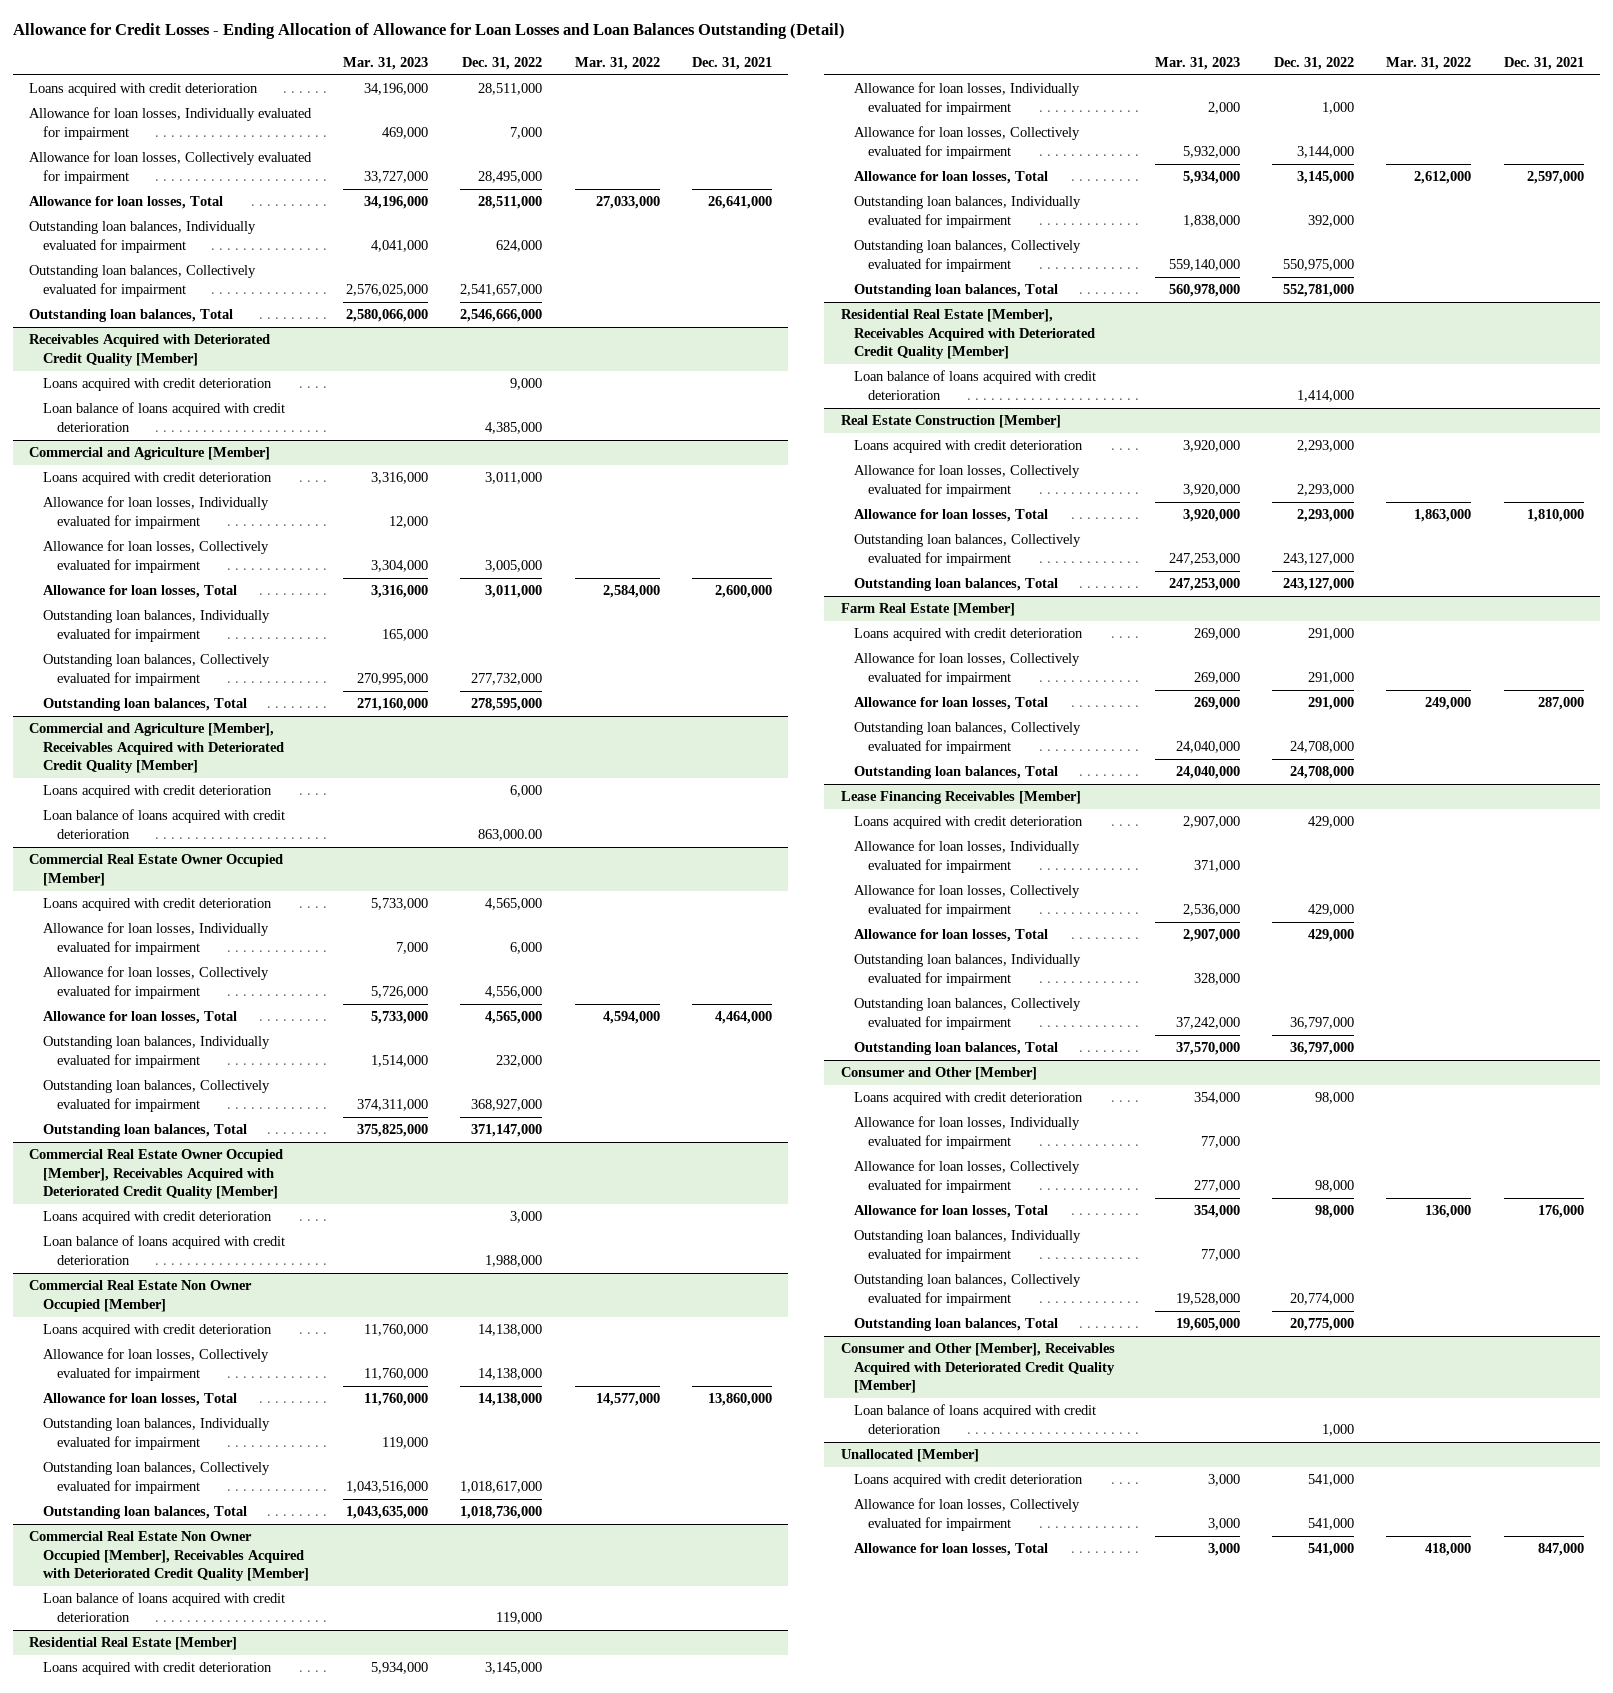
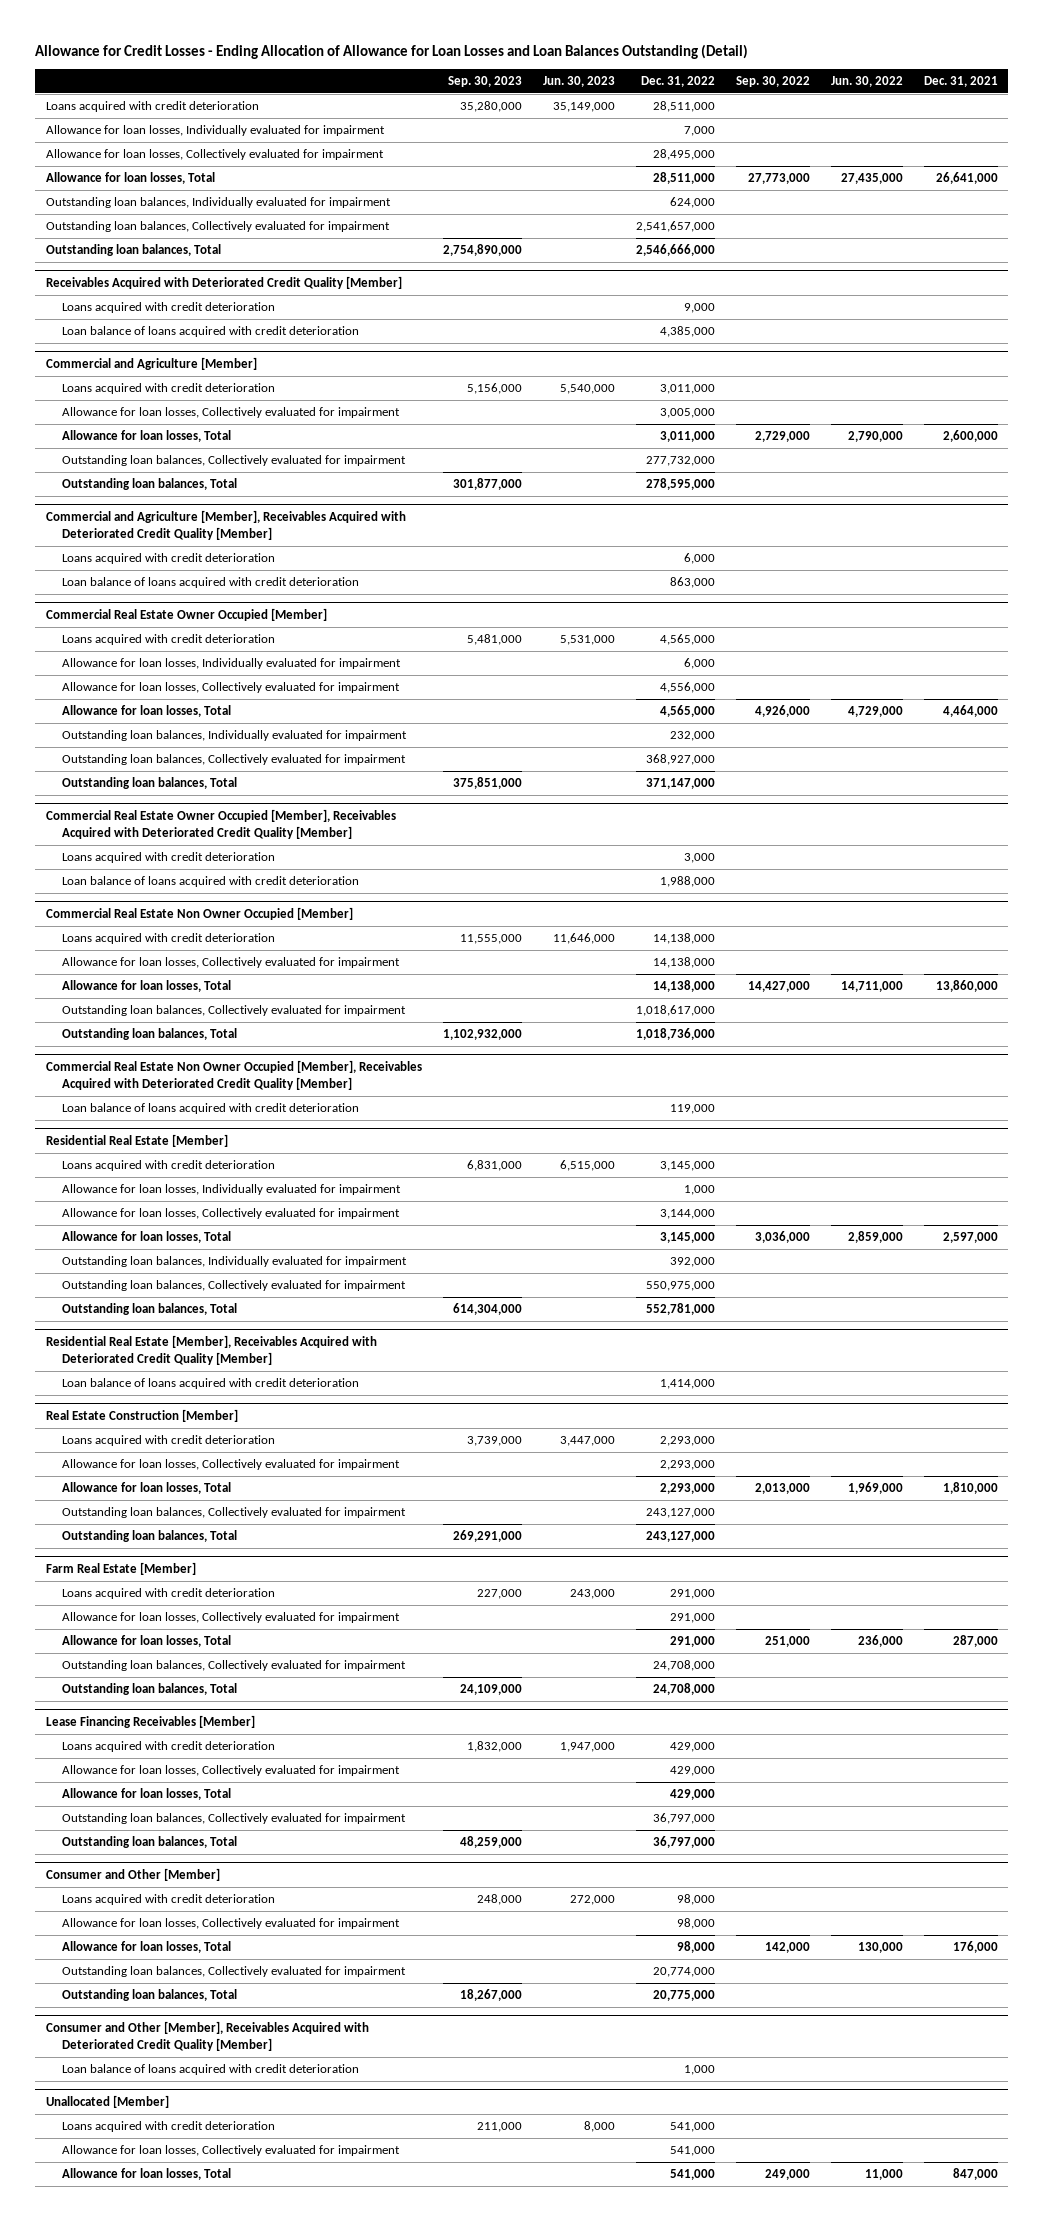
[343,56,429,70] Mar. 31, 2023 -> none
[574,56,660,70] Mar. 31, 2022 -> none
none -> [447,76,522,88] Sep. 30, 2023
none -> [542,76,615,88] Jun. 30, 2023
none -> [735,76,810,88] Sep. 30, 2022
none -> [830,76,903,88] Jun. 30, 2022
[42,496,269,529] Allowance for loan losses, Individually evaluated for impairment -> none
[42,610,270,642] Outstanding loan balances, Individually evaluated for impairment -> none
[478,828,543,841] 863,000.00 -> [669,577,715,589] 863,000
[42,1418,270,1450] Outstanding loan balances, Individually evaluated for impairment -> none
[854,840,1081,873] Allowance for loan losses, Individually evaluated for impairment -> none
[854,954,1082,986] Outstanding loan balances, Individually evaluated for impairment -> none
[854,1116,1081,1149] Allowance for loan losses, Individually evaluated for impairment -> none
[854,1230,1082,1262] Outstanding loan balances, Individually evaluated for impairment -> none

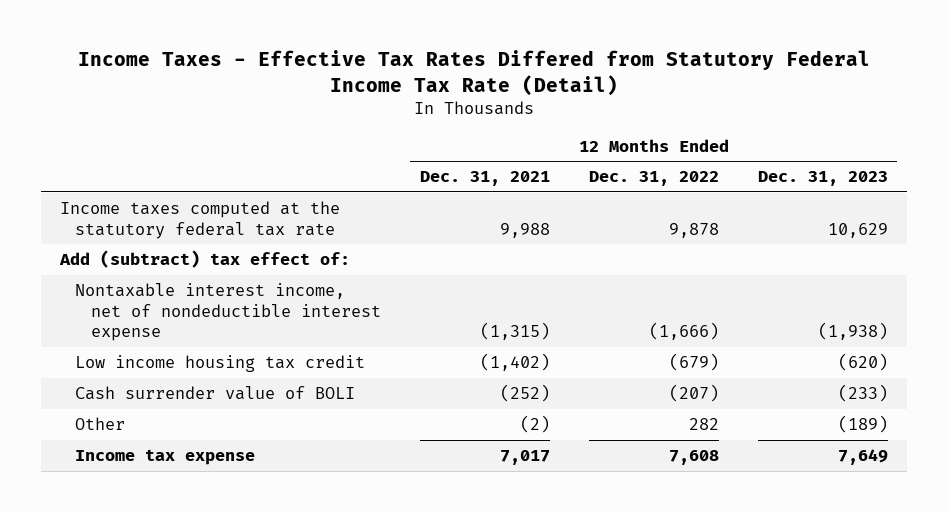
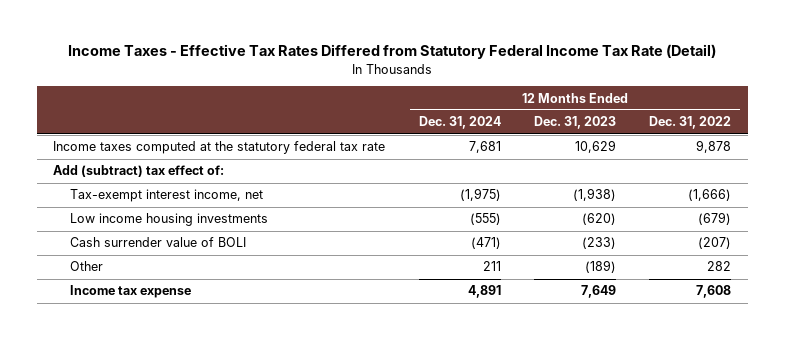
[419,171,550,187] Dec. 31, 2021 -> none
none -> [418,116,501,130] Dec. 31, 2024
[75,283,381,342] Nontaxable interest income, net of nondeductible interest expense -> [70,189,264,203] Tax-exempt interest income, net
[75,355,366,373] Low income housing tax credit -> [70,213,269,227] Low income housing investments

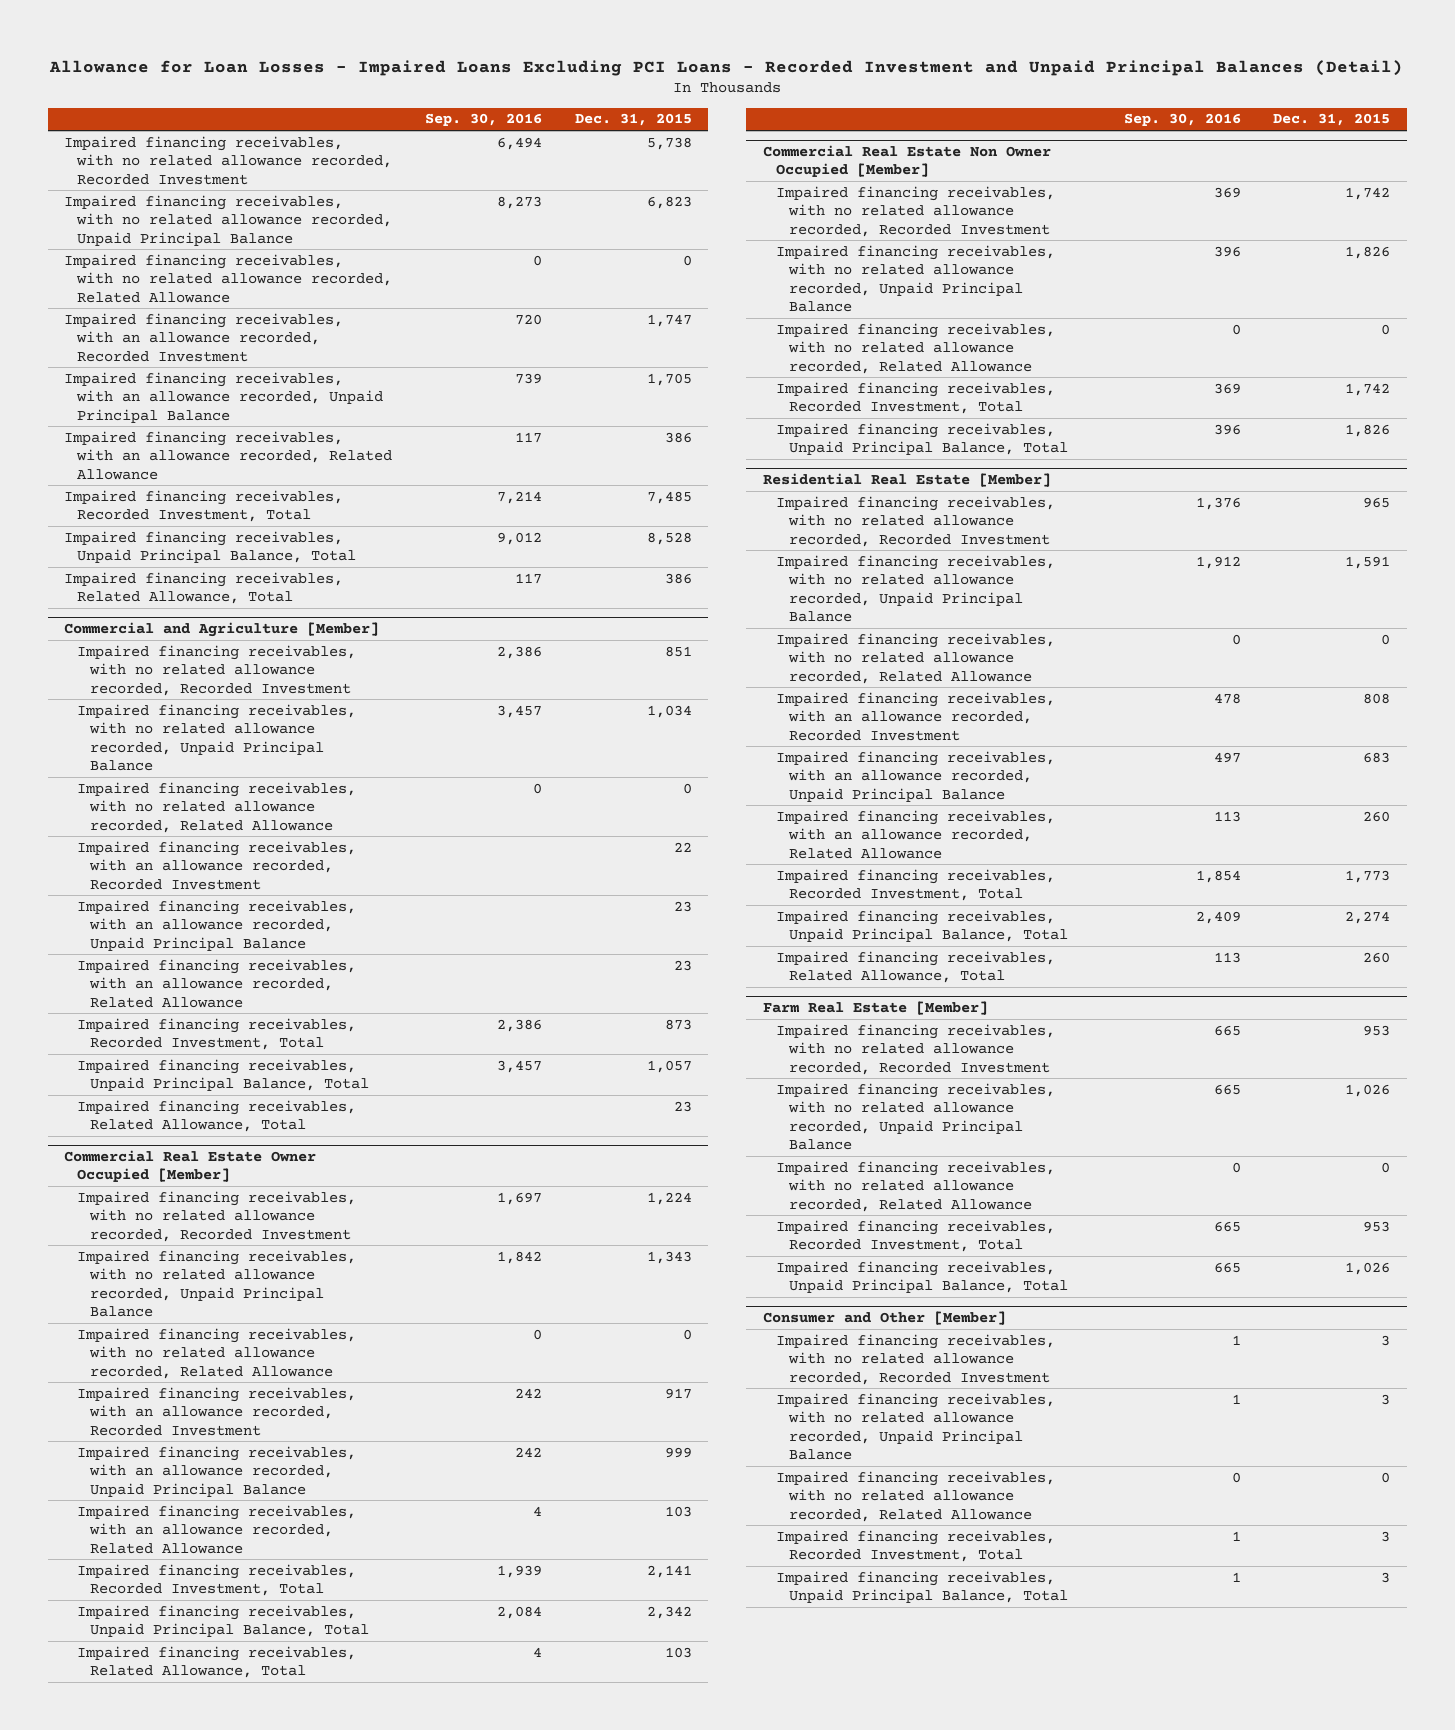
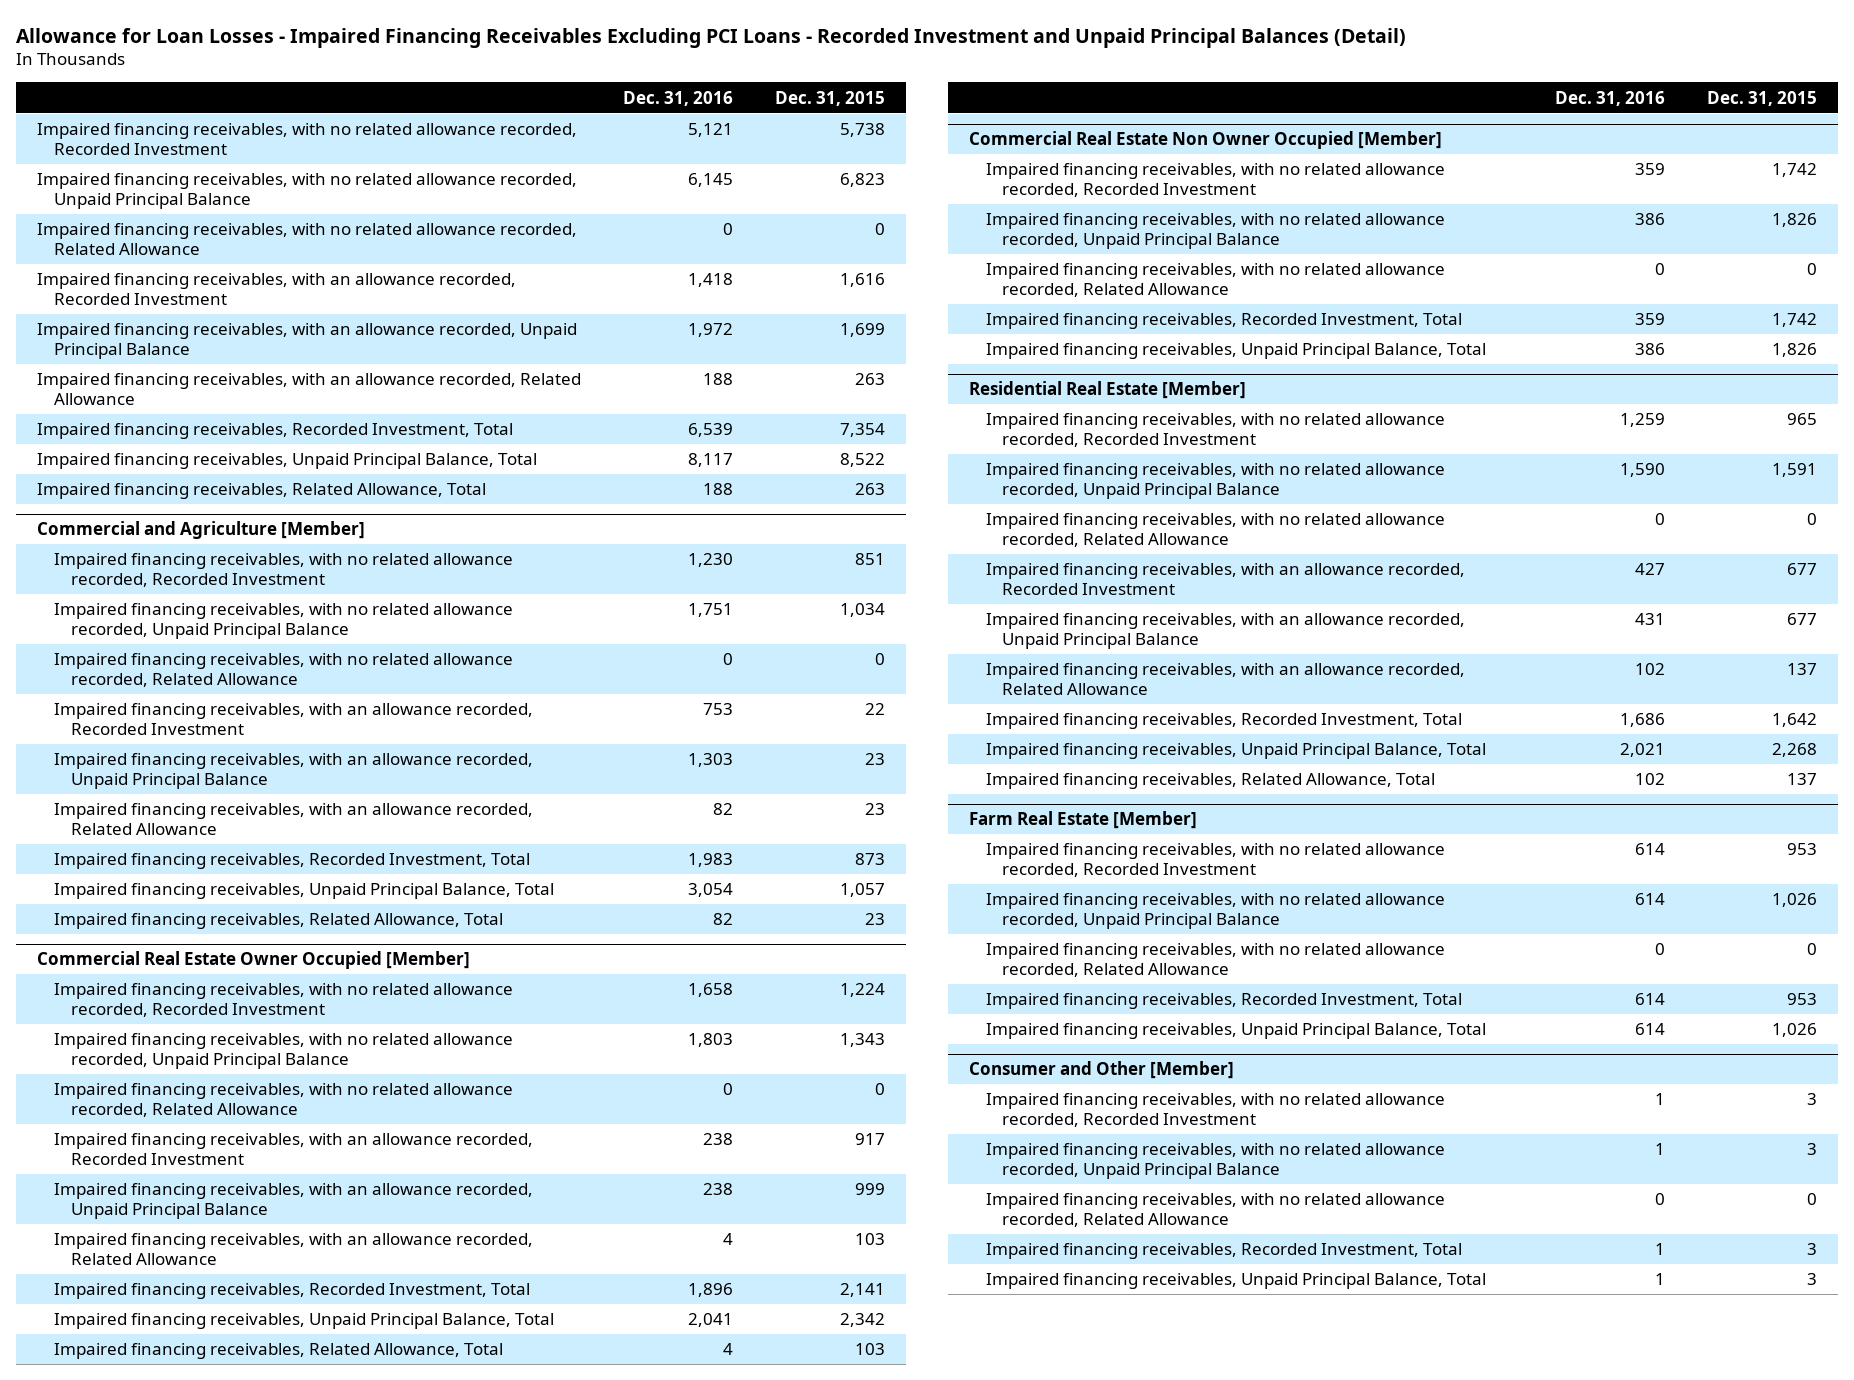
[49,59,1404,76] Allowance for Loan Losses - Impaired Loans Excluding PCI Loans - Recorded Investment and Unpaid Principal Balances (Detail) -> [16,27,1407,48] Allowance for Loan Losses - Impaired Financing Receivables Excluding PCI Loans - Recorded Investment and Unpaid Principal Balances (Detail)
[424,113,542,127] Sep. 30, 2016 -> none
none -> [623,90,734,106] Dec. 31, 2016
[646,313,692,327] 1,747 -> [839,273,885,288] 1,616
[646,372,692,386] 1,705 -> [839,323,885,338] 1,699
[664,431,692,443] 386 -> [854,373,885,386] 263
[646,490,692,504] 7,485 -> [839,423,885,438] 7,354
[646,531,692,545] 8,528 -> [839,453,885,468] 8,522
[664,572,692,584] 386 -> [854,483,885,496] 263
[1363,692,1391,704] 808 -> [1786,563,1817,576] 677
[1363,751,1391,763] 683 -> [1786,613,1817,626] 677
[1363,810,1391,822] 260 -> [1786,663,1817,676] 137
[1345,869,1391,883] 1,773 -> [1771,713,1817,728] 1,642
[1345,910,1391,924] 2,274 -> [1771,743,1817,758] 2,268
[1363,951,1391,963] 260 -> [1786,773,1817,786] 137

